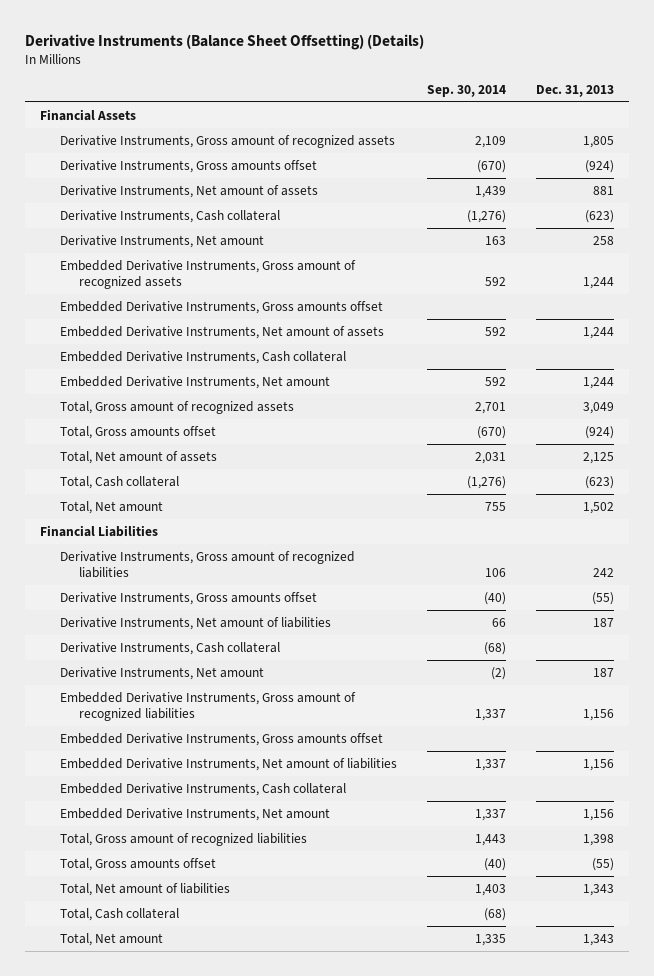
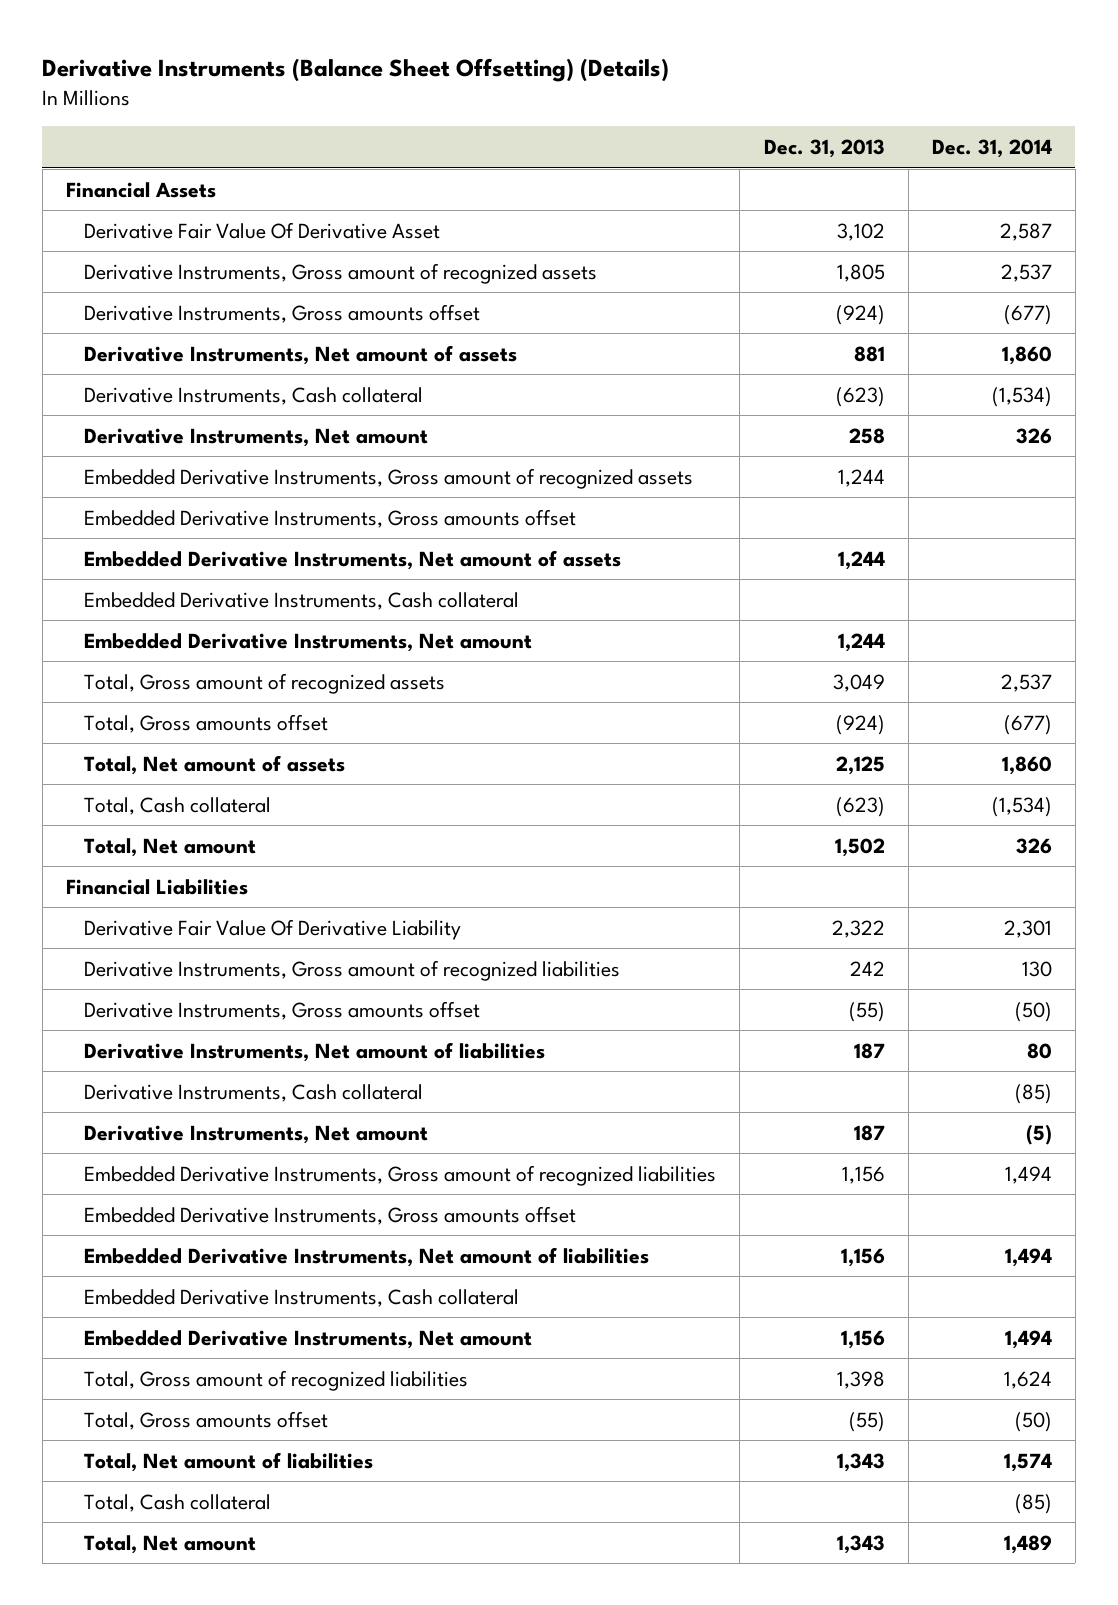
[426,85,506,98] Sep. 30, 2014 -> none
none -> [931,138,1052,158] Dec. 31, 2014
none -> [84,221,441,239] Derivative Fair Value Of Derivative Asset
none -> [84,918,462,940] Derivative Fair Value Of Derivative Liability

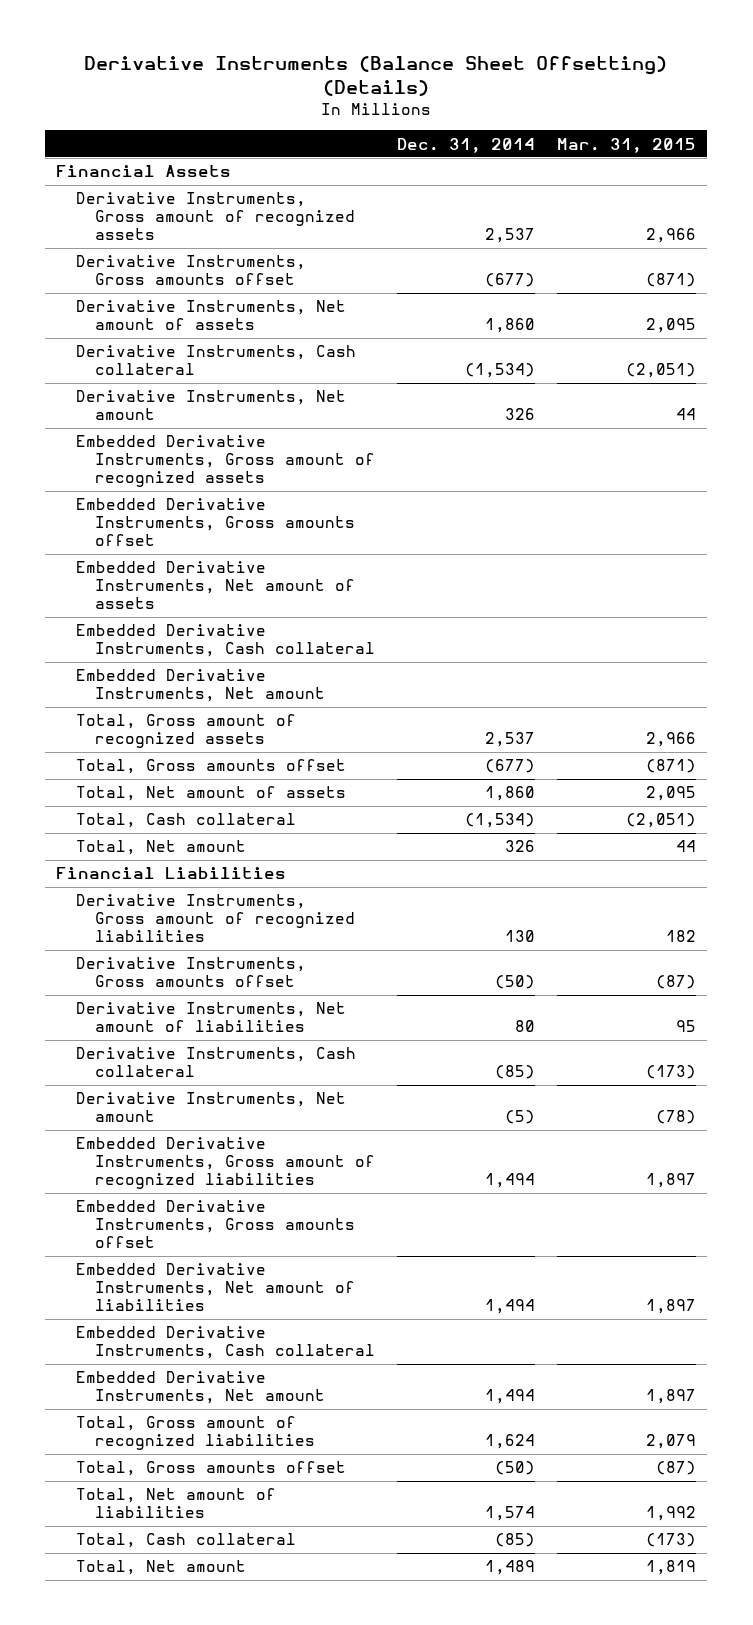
[763,138,885,158] Dec. 31, 2013 -> none
none -> [557,137,697,153] Mar. 31, 2015
[84,221,441,239] Derivative Fair Value Of Derivative Asset -> none
[84,918,462,940] Derivative Fair Value Of Derivative Liability -> none

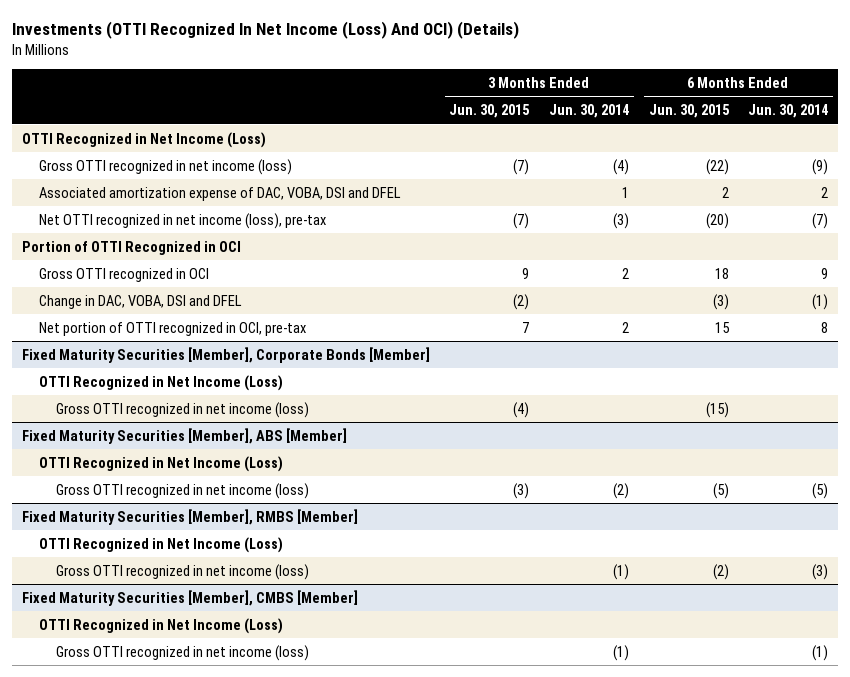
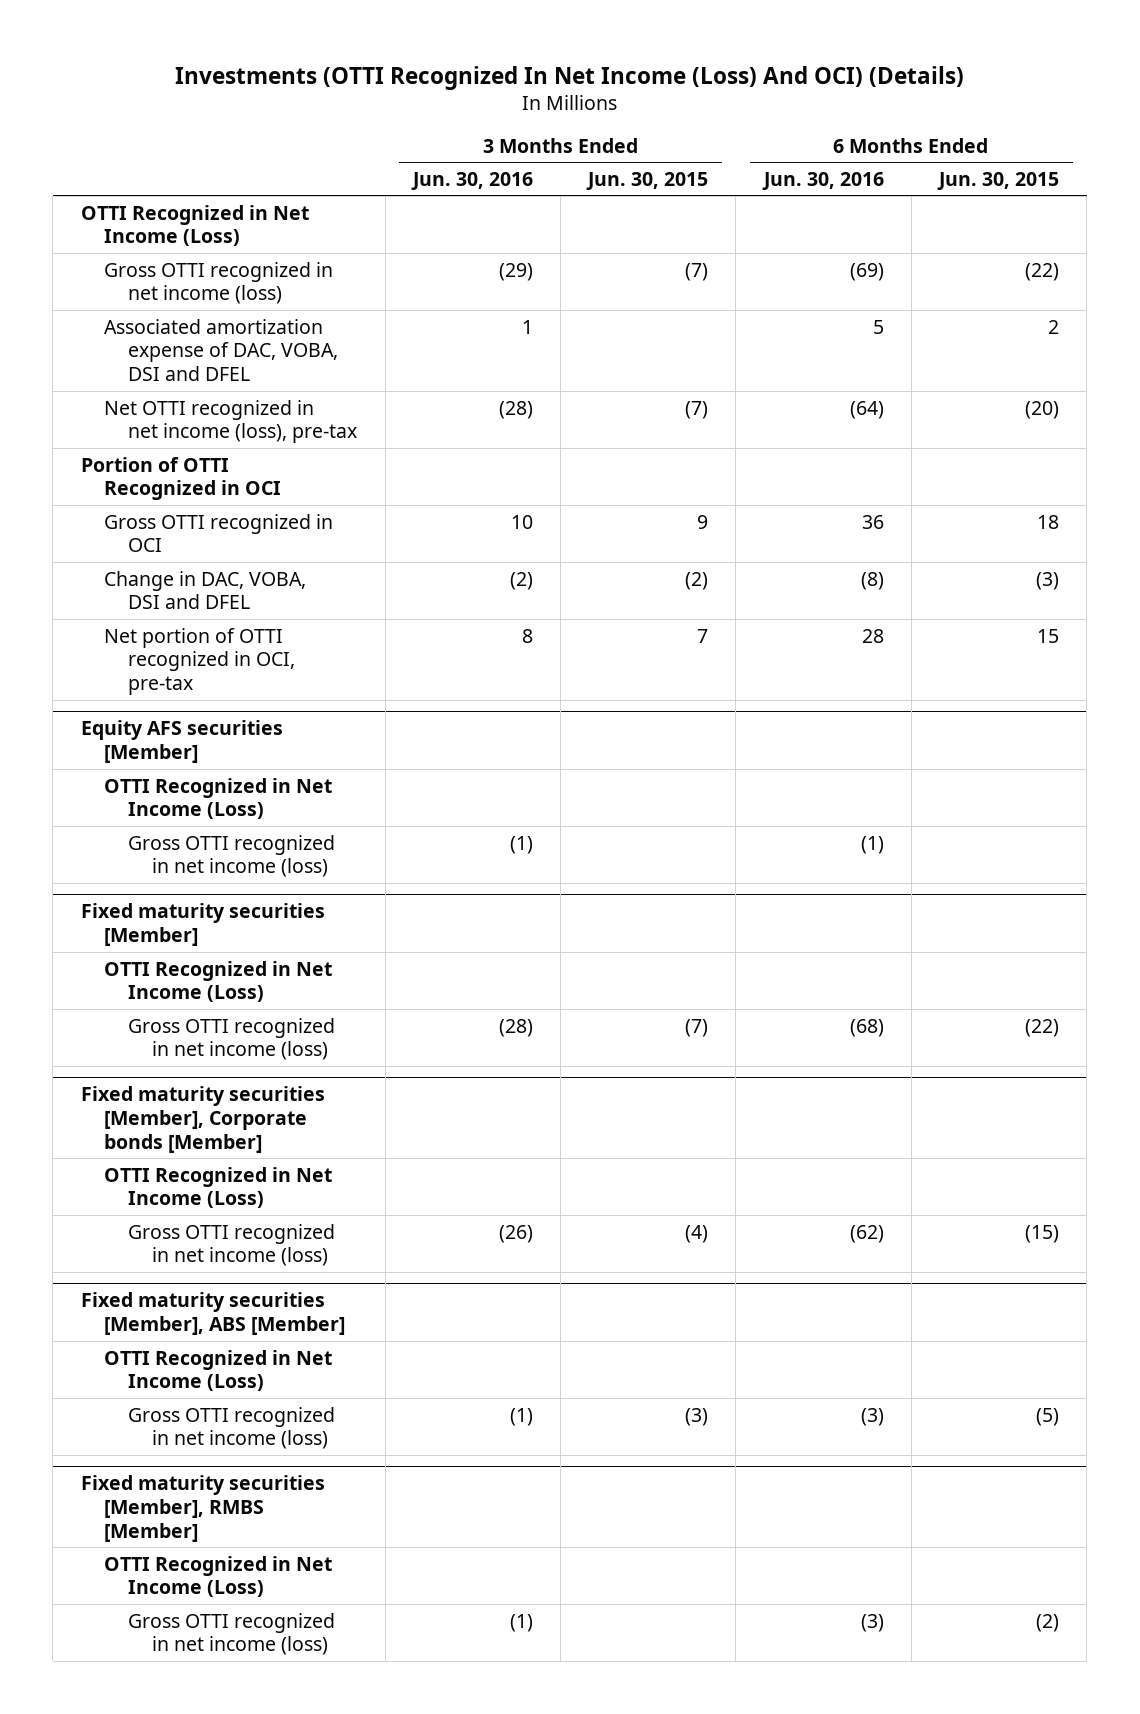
[548,104,629,119] Jun. 30, 2014 -> none
[748,104,829,119] Jun. 30, 2014 -> none
none -> [410,172,533,191] Jun. 30, 2016
none -> [761,172,884,191] Jun. 30, 2016
[21,346,430,363] Fixed Maturity Securities [Member], Corporate Bonds [Member] -> none
none -> [80,720,283,764] Equity AFS securities [Member]
none -> [128,834,336,878] Gross OTTI recognized in net income (loss)
none -> [80,903,325,947] Fixed maturity securities [Member]
none -> [104,960,333,1003] OTTI Recognized in Net Income (Loss)
none -> [128,1017,336,1061] Gross OTTI recognized in net income (loss)
none -> [80,1086,325,1154] Fixed maturity securities [Member], Corporate bonds [Member]
none -> [104,1166,333,1209] OTTI Recognized in Net Income (Loss)
[21,427,347,444] Fixed Maturity Securities [Member], ABS [Member] -> [80,1292,346,1336] Fixed maturity securities [Member], ABS [Member]
[21,508,358,525] Fixed Maturity Securities [Member], RMBS [Member] -> [80,1475,325,1543] Fixed maturity securities [Member], RMBS [Member]
[21,589,358,606] Fixed Maturity Securities [Member], CMBS [Member] -> none
[38,617,283,634] OTTI Recognized in Net Income (Loss) -> none
[55,644,309,661] Gross OTTI recognized in net income (loss) -> none

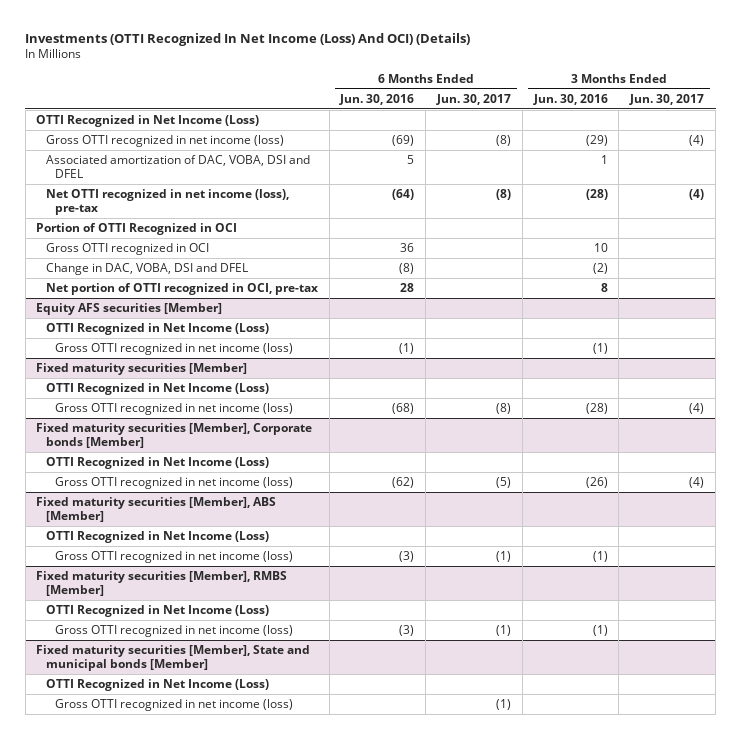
[586,172,709,191] Jun. 30, 2015 -> none
[937,172,1060,191] Jun. 30, 2015 -> none
none -> [436,93,512,105] Jun. 30, 2017
none -> [629,93,705,105] Jun. 30, 2017
[104,318,339,382] Associated amortization expense of DAC, VOBA, DSI and DFEL -> [45,154,310,178] Associated amortization of DAC, VOBA, DSI and DFEL
none -> [36,644,311,671] Fixed maturity securities [Member], State and municipal bonds [Member]
none -> [45,678,269,691] OTTI Recognized in Net Income (Loss)
none -> [55,698,294,711] Gross OTTI recognized in net income (loss)

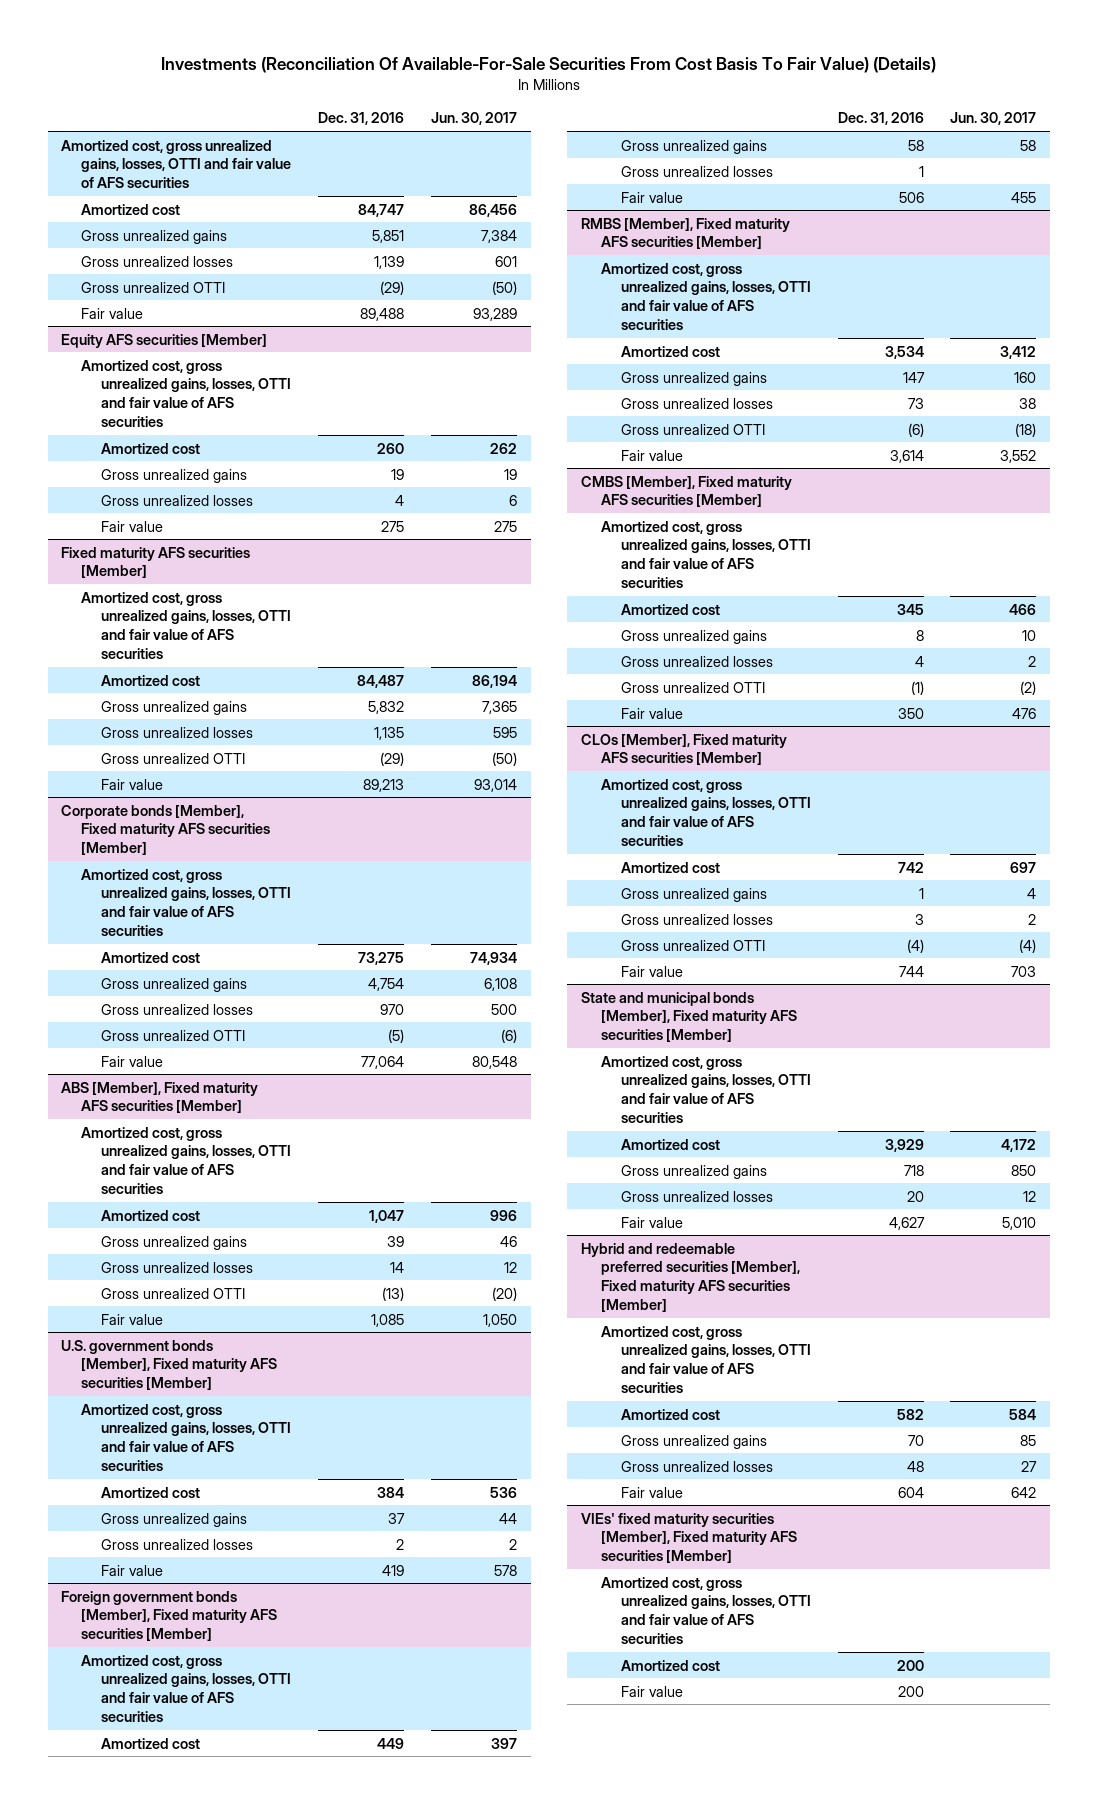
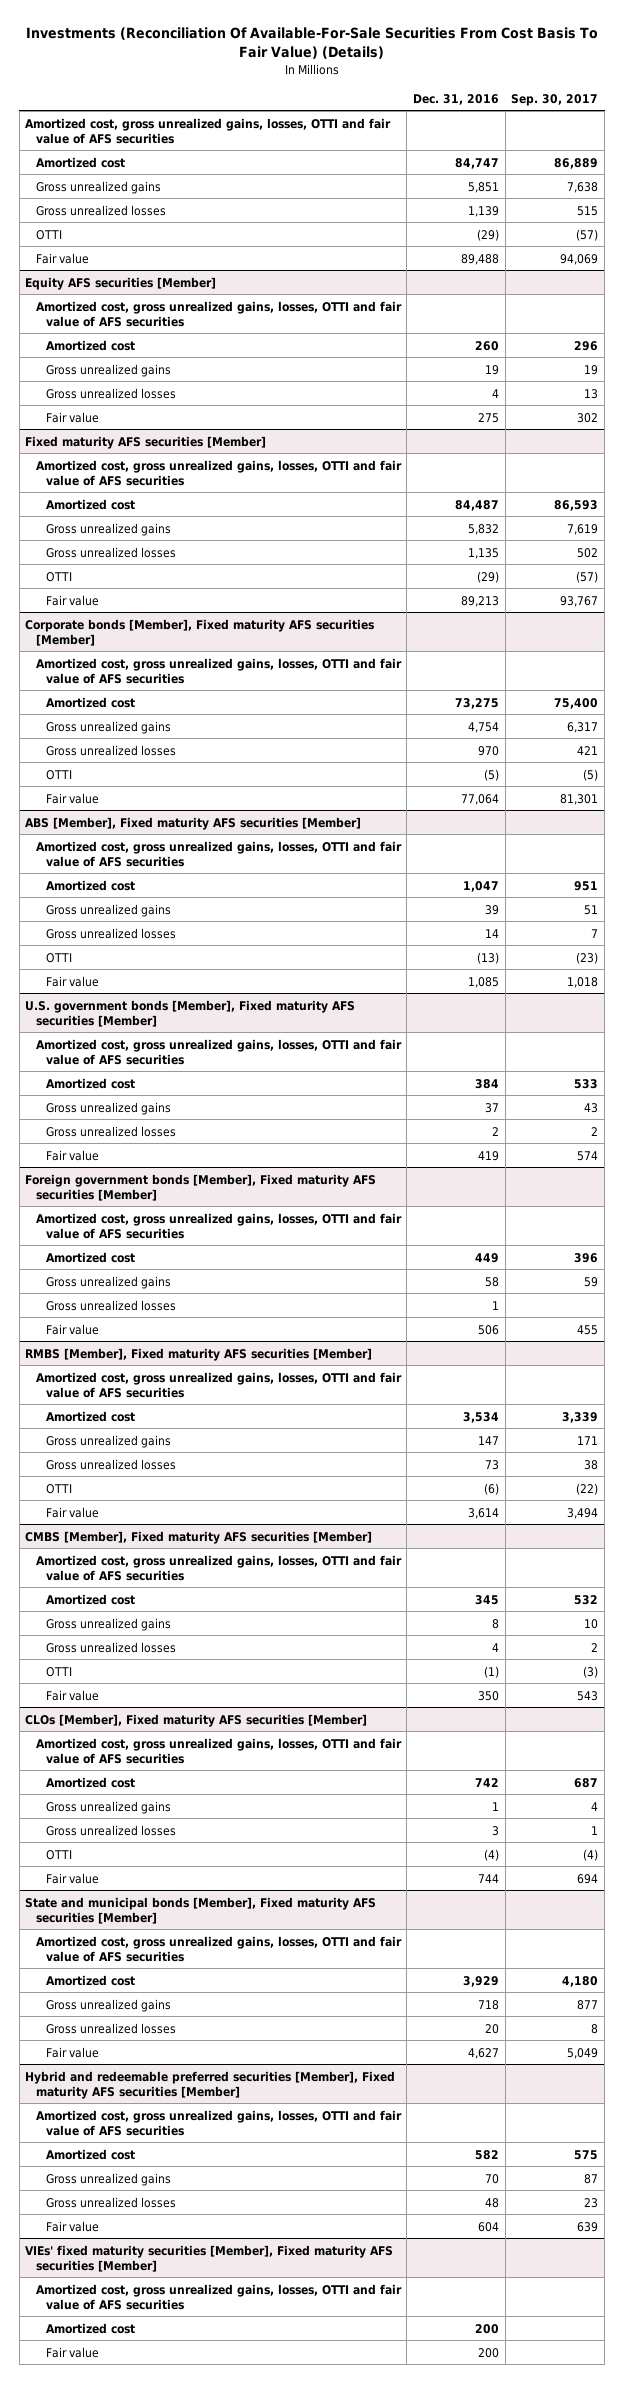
[431,112,518,126] Jun. 30, 2017 -> none
none -> [511,93,599,106] Sep. 30, 2017
[81,281,226,293] Gross unrealized OTTI -> [35,229,62,240] OTTI
[101,752,246,764] Gross unrealized OTTI -> [45,571,72,582] OTTI
[101,1029,246,1041] Gross unrealized OTTI -> [45,769,72,780] OTTI
[101,1287,246,1299] Gross unrealized OTTI -> [45,952,72,963] OTTI
[620,423,765,435] Gross unrealized OTTI -> [45,1483,72,1494] OTTI
[620,681,765,693] Gross unrealized OTTI -> [45,1666,72,1677] OTTI
[620,939,765,951] Gross unrealized OTTI -> [45,1849,72,1860] OTTI

